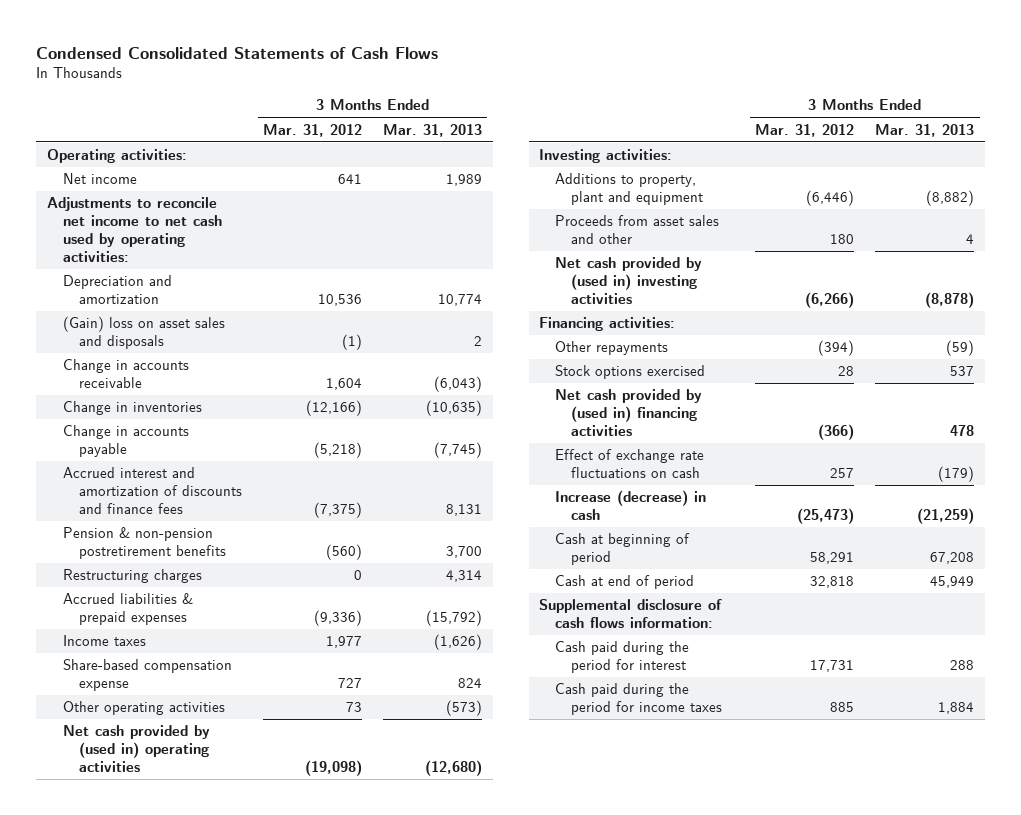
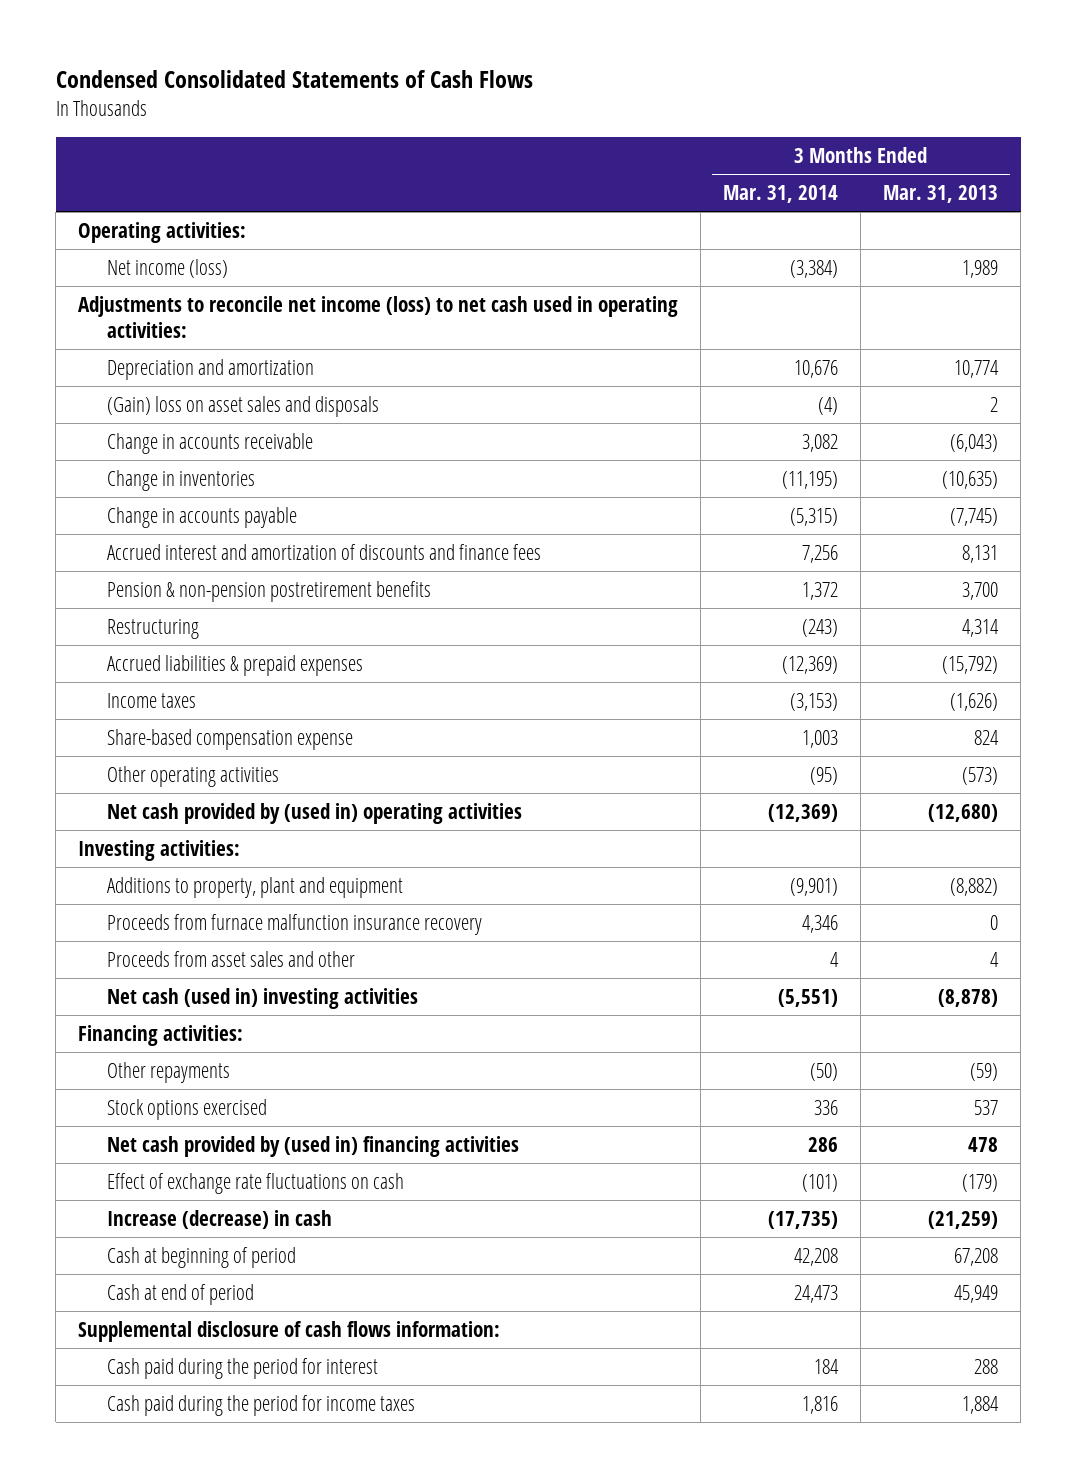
[263,123,363,137] Mar. 31, 2012 -> none
none -> [723,185,839,204] Mar. 31, 2014
[63,173,138,185] Net income -> [106,258,228,278] Net income (loss)
[46,197,223,262] Adjustments to reconcile net income to net cash used by operating activities: -> [78,295,679,338] Adjustments to reconcile net income (loss) to net cash used in operating activities:
[63,569,203,584] Restructuring charges -> [106,618,199,639] Restructuring
none -> [106,913,482,935] Proceeds from furnace malfunction insurance recovery
[555,257,703,305] Net cash provided by (used in) investing activities -> [106,987,418,1009] Net cash (used in) investing activities

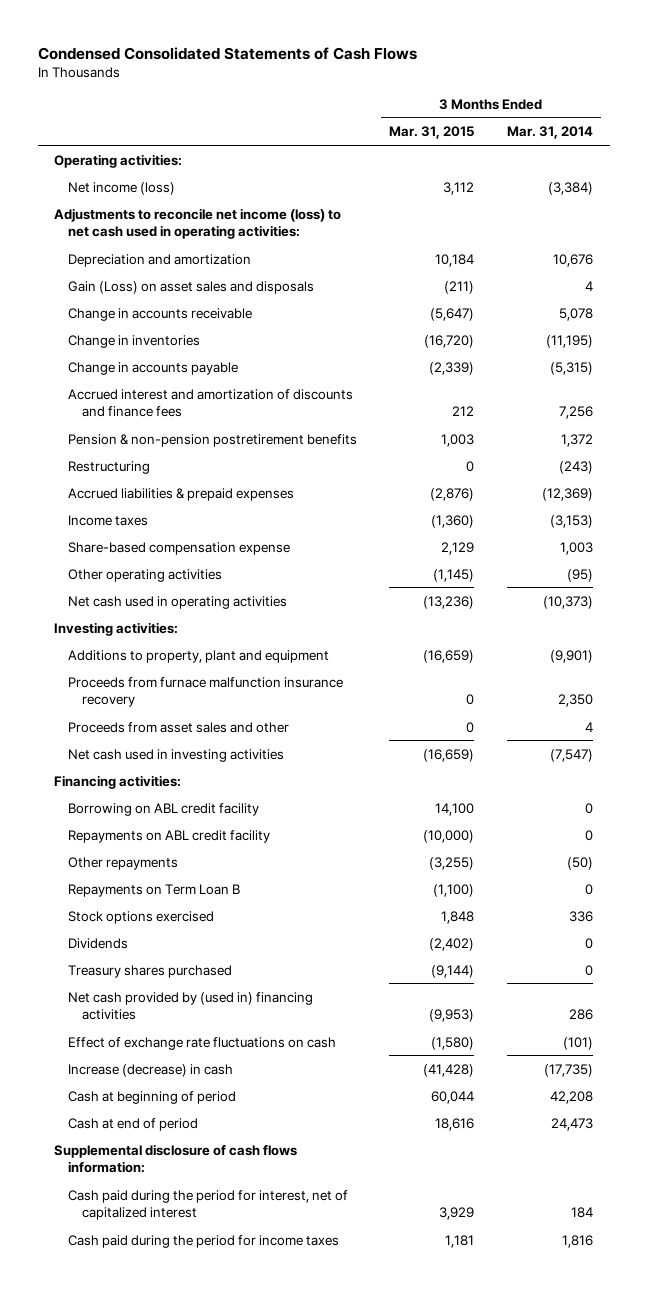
[883,185,999,204] Mar. 31, 2013 -> none
none -> [389,126,475,140] Mar. 31, 2015
[106,395,379,417] (Gain) loss on asset sales and disposals -> [67,280,314,294] Gain (Loss) on asset sales and disposals
[818,396,839,415] (4) -> [585,280,594,291] 4
[802,433,839,452] 3,082 -> [559,307,594,321] 5,078
[106,802,522,824] Net cash provided by (used in) operating activities -> [67,595,287,609] Net cash used in operating activities
[768,803,839,822] (12,369) -> [543,595,594,609] (10,373)
[802,914,839,933] 4,346 -> [558,693,594,707] 2,350
[106,987,418,1009] Net cash (used in) investing activities -> [67,748,284,762] Net cash used in investing activities
[778,988,839,1007] (5,551) -> [550,748,594,762] (7,547)
none -> [67,802,259,816] Borrowing on ABL credit facility
none -> [67,829,270,843] Repayments on ABL credit facility
none -> [67,883,240,897] Repayments on Term Loan B
none -> [67,937,128,949] Dividends
none -> [67,964,232,978] Treasury shares purchased
[106,1357,378,1379] Cash paid during the period for interest -> [67,1189,348,1220] Cash paid during the period for interest, net of capitalized interest

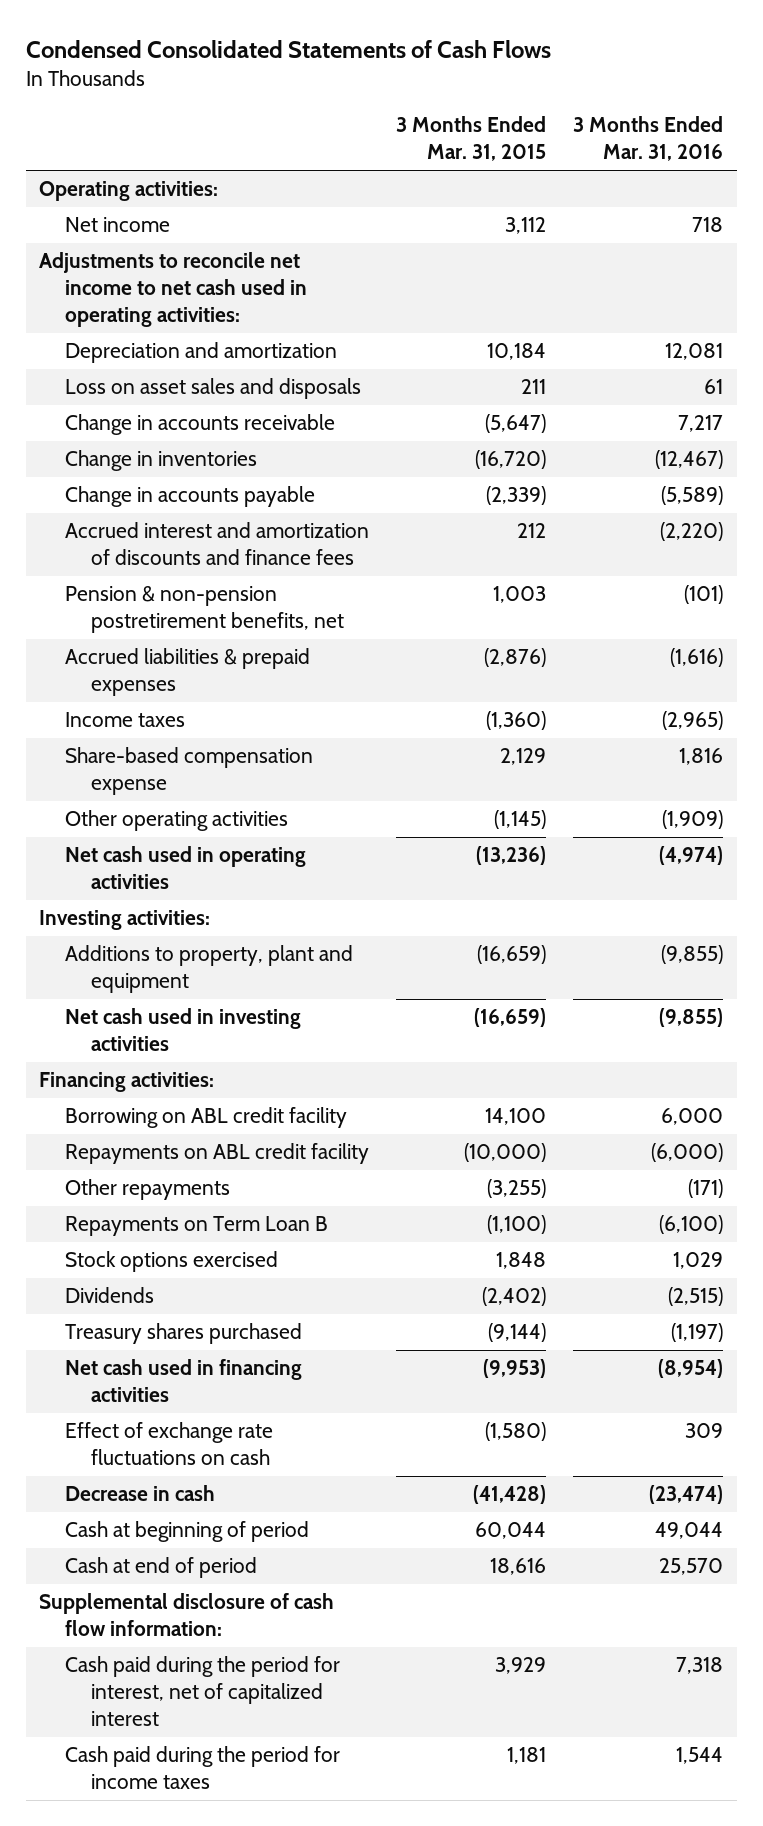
[507,126,594,140] Mar. 31, 2014 -> none
none -> [573,116,724,162] 3 Months Ended Mar. 31, 2016
[67,181,175,195] Net income (loss) -> [65,217,171,233] Net income
[54,207,342,239] Adjustments to reconcile net income (loss) to net cash used in operating activities: -> [39,252,308,328] Adjustments to reconcile net income to net cash used in operating activities:
[67,280,314,294] Gain (Loss) on asset sales and disposals -> [65,378,362,400] Loss on asset sales and disposals
[444,280,475,294] (211) -> [521,379,547,395] 211
[67,460,150,474] Restructuring -> none
[67,433,357,447] Pension & non-pension postretirement benefits -> [65,586,345,634] Pension & non-pension postretirement benefits, net
[67,676,343,707] Proceeds from furnace malfunction insurance recovery -> none
[67,721,289,733] Proceeds from asset sales and other -> none
[67,991,313,1020] Net cash provided by (used in) financing activities -> [65,1359,303,1403] Net cash used in financing activities
[67,1063,233,1077] Increase (decrease) in cash -> [65,1485,216,1502] Decrease in cash
[54,1143,298,1173] Supplemental disclosure of cash flows information: -> [39,1593,335,1637] Supplemental disclosure of cash flow information:

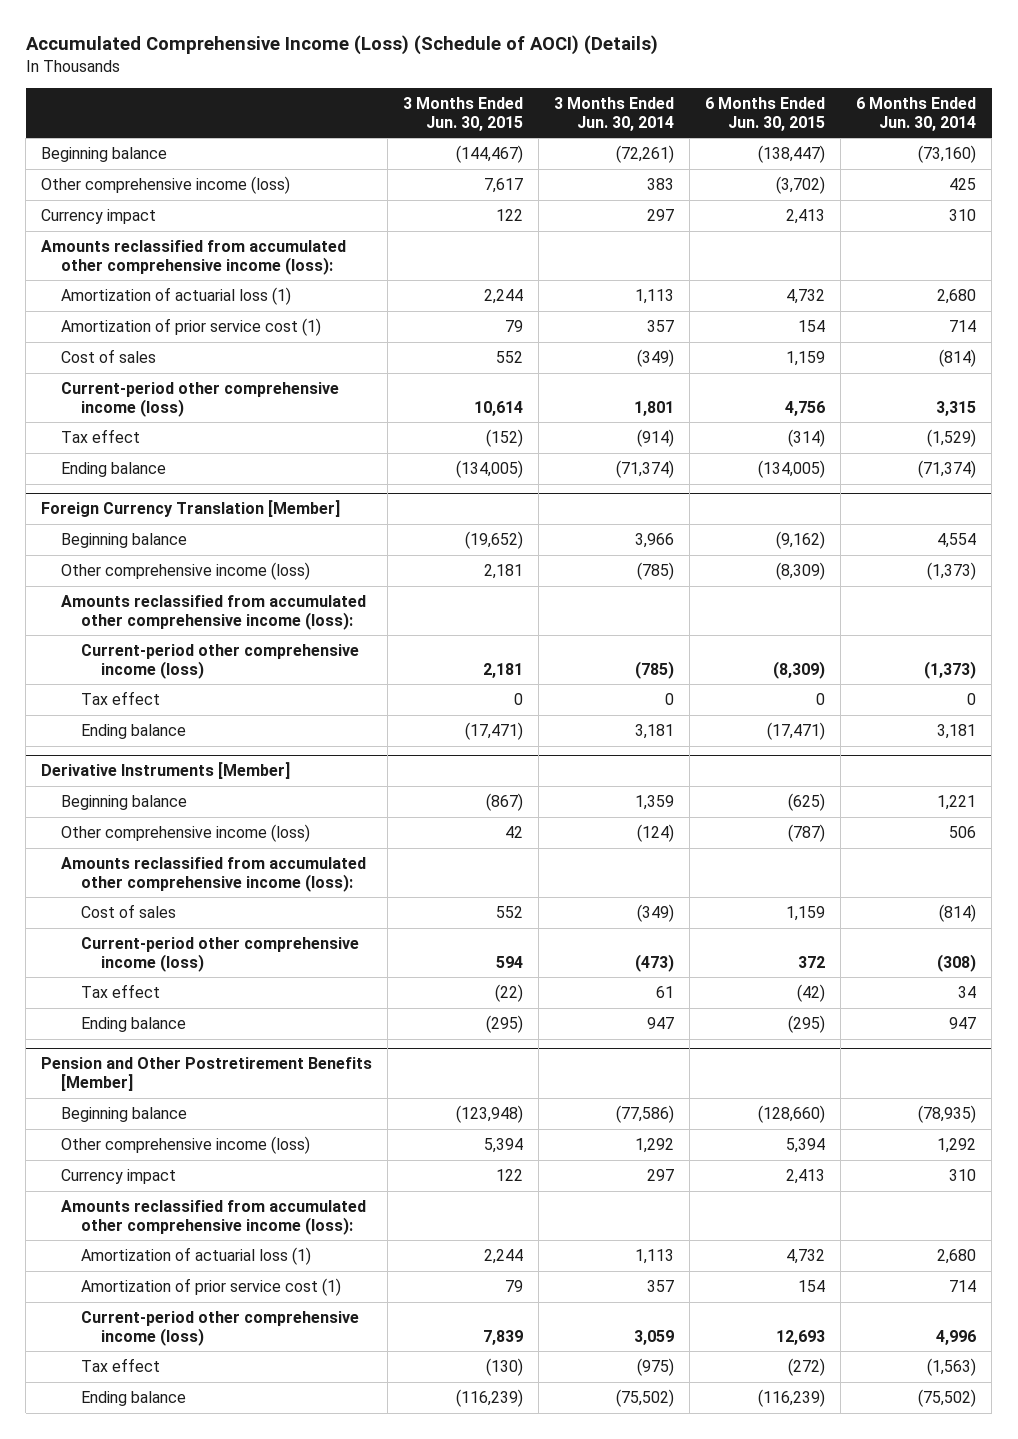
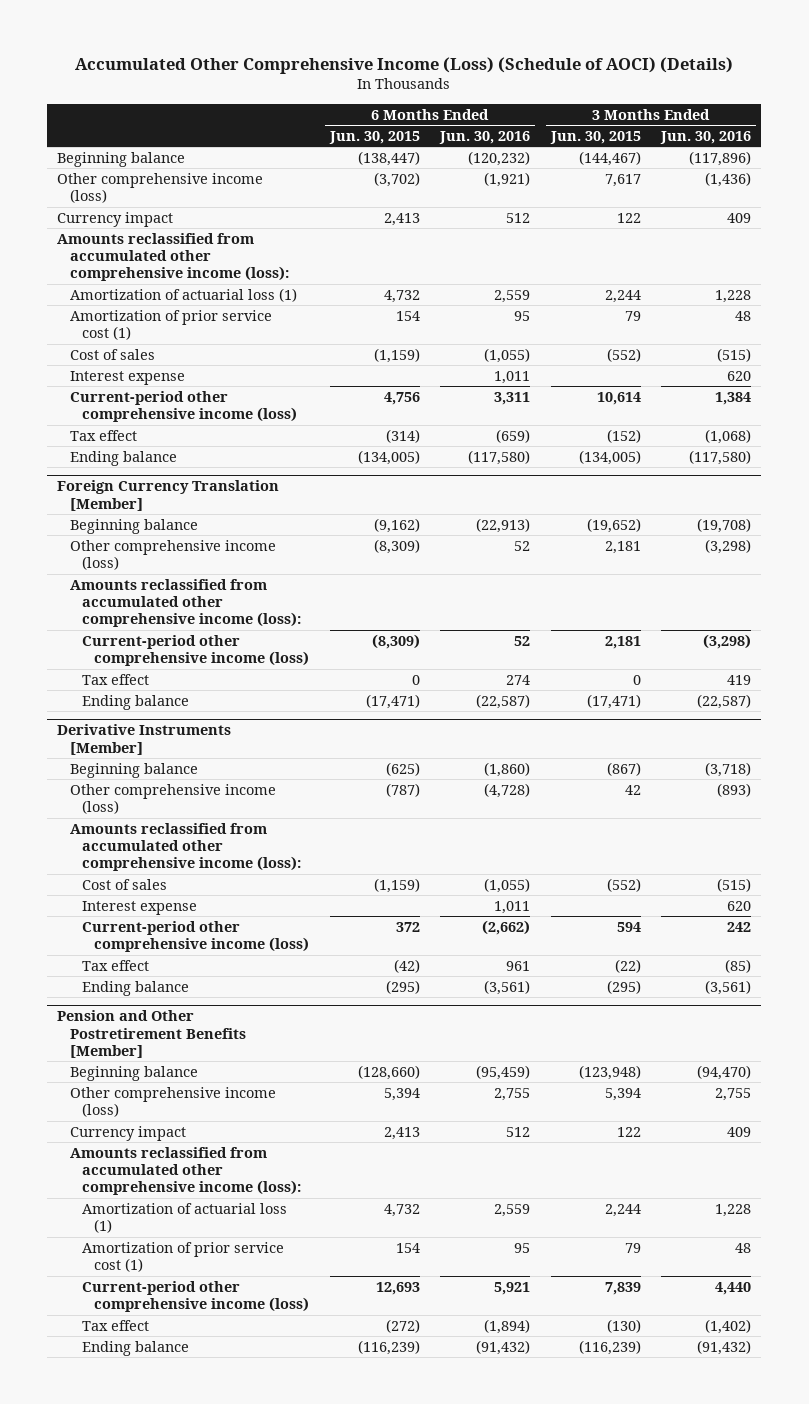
[25,35,658,56] Accumulated Comprehensive Income (Loss) (Schedule of AOCI) (Details) -> [75,56,734,74] Accumulated Other Comprehensive Income (Loss) (Schedule of AOCI) (Details)
[554,96,675,131] 3 Months Ended Jun. 30, 2014 -> none
[856,96,977,131] 6 Months Ended Jun. 30, 2014 -> none
none -> [439,131,531,145] Jun. 30, 2016
none -> [660,131,752,145] Jun. 30, 2016
[496,350,524,363] 552 -> [606,347,641,362] (552)
[786,350,826,366] 1,159 -> [373,347,420,363] (1,159)
none -> [69,370,185,385] Interest expense
[496,905,524,918] 552 -> [606,877,641,892] (552)
[786,905,826,921] 1,159 -> [373,877,420,893] (1,159)
none -> [81,900,197,915] Interest expense

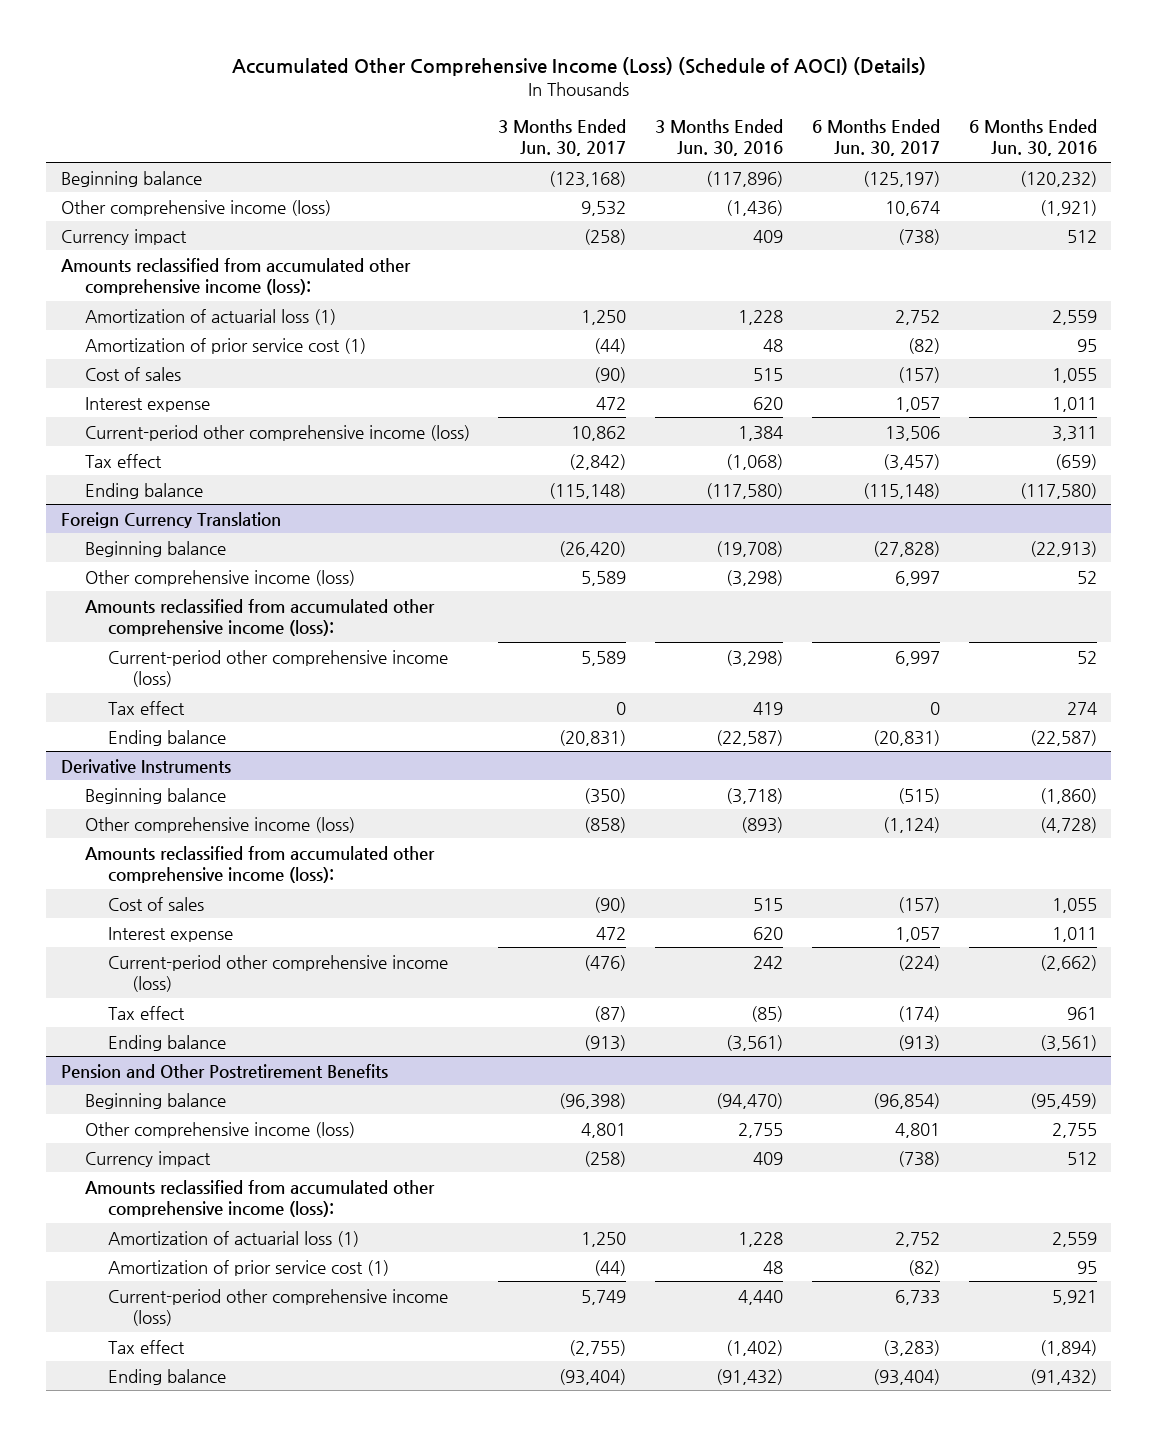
[328,131,420,145] Jun. 30, 2015 -> none
[549,131,641,145] Jun. 30, 2015 -> none
none -> [498,119,627,157] 3 Months Ended Jun. 30, 2017
none -> [812,119,941,157] 6 Months Ended Jun. 30, 2017
[484,347,531,363] (1,055) -> [1051,367,1097,383] 1,055
[717,347,752,362] (515) -> [753,367,784,381] 515
[57,480,280,511] Foreign Currency Translation [Member] -> [60,511,281,528] Foreign Currency Translation
[57,724,232,755] Derivative Instruments [Member] -> [60,758,231,773] Derivative Instruments
[484,877,531,893] (1,055) -> [1051,897,1097,913] 1,055
[717,877,752,892] (515) -> [753,897,784,911] 515
[57,1010,246,1058] Pension and Other Postretirement Benefits [Member] -> [60,1063,388,1078] Pension and Other Postretirement Benefits

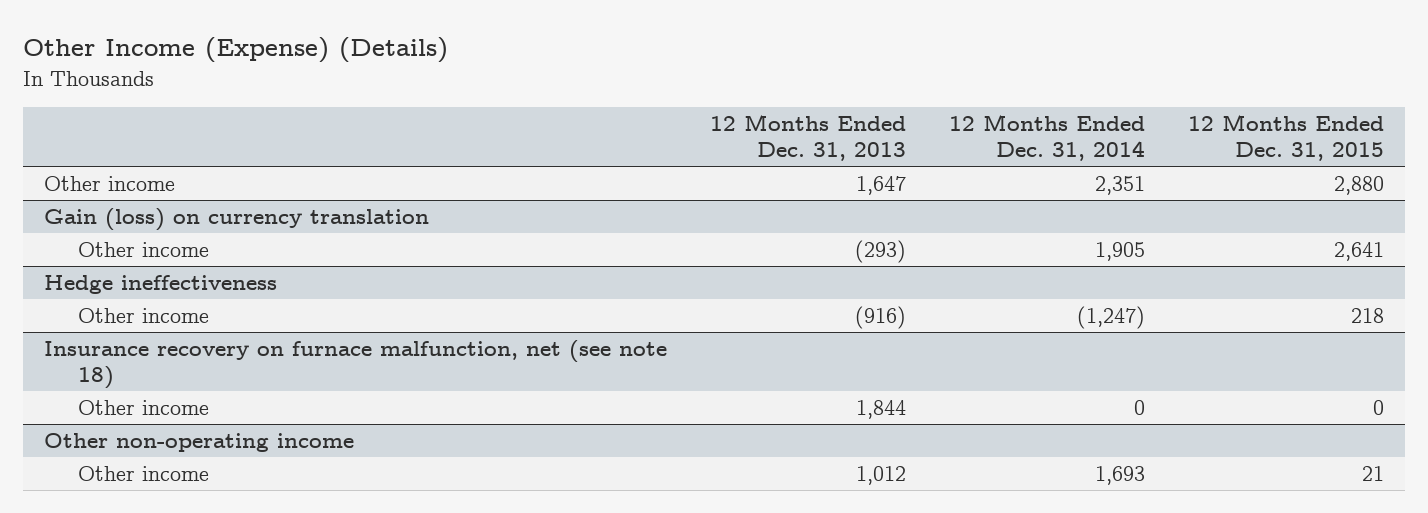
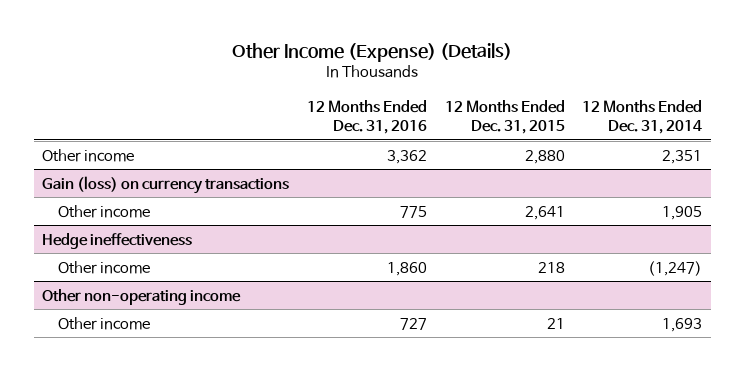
[710,114,907,162] 12 Months Ended Dec. 31, 2013 -> none
none -> [307,99,428,135] 12 Months Ended Dec. 31, 2016
[44,207,430,231] Gain (loss) on currency translation -> [42,175,290,194] Gain (loss) on currency transactions
[44,339,668,390] Insurance recovery on furnace malfunction, net (see note 18) -> none
[78,399,210,415] Other income -> none

